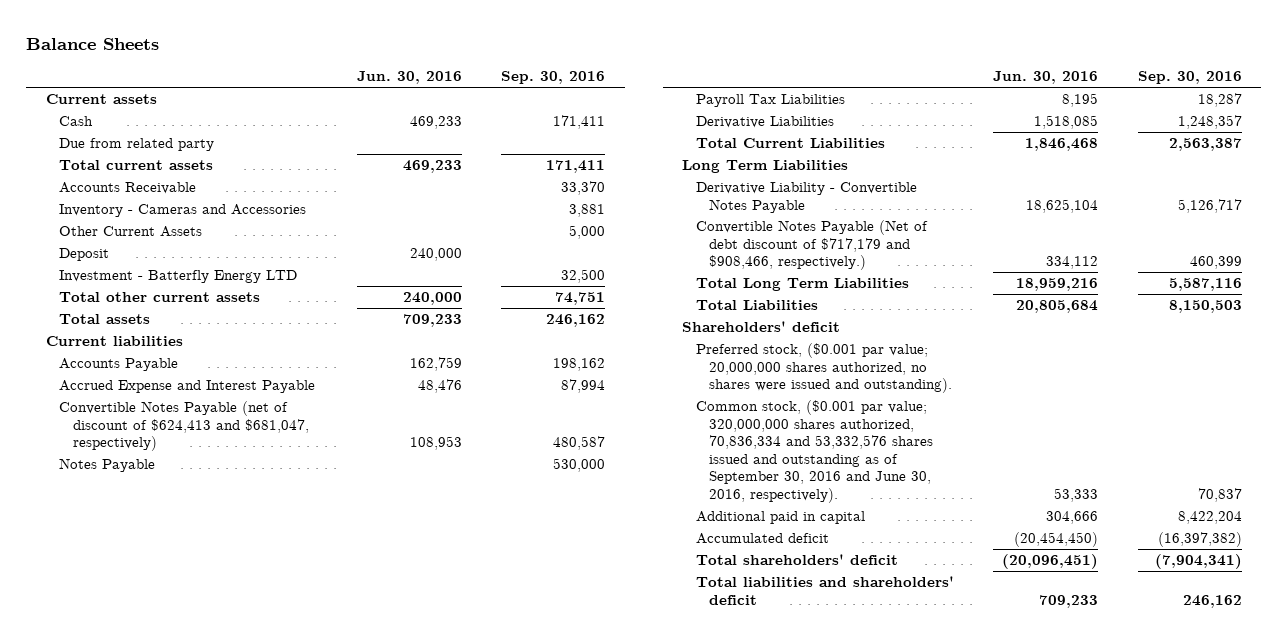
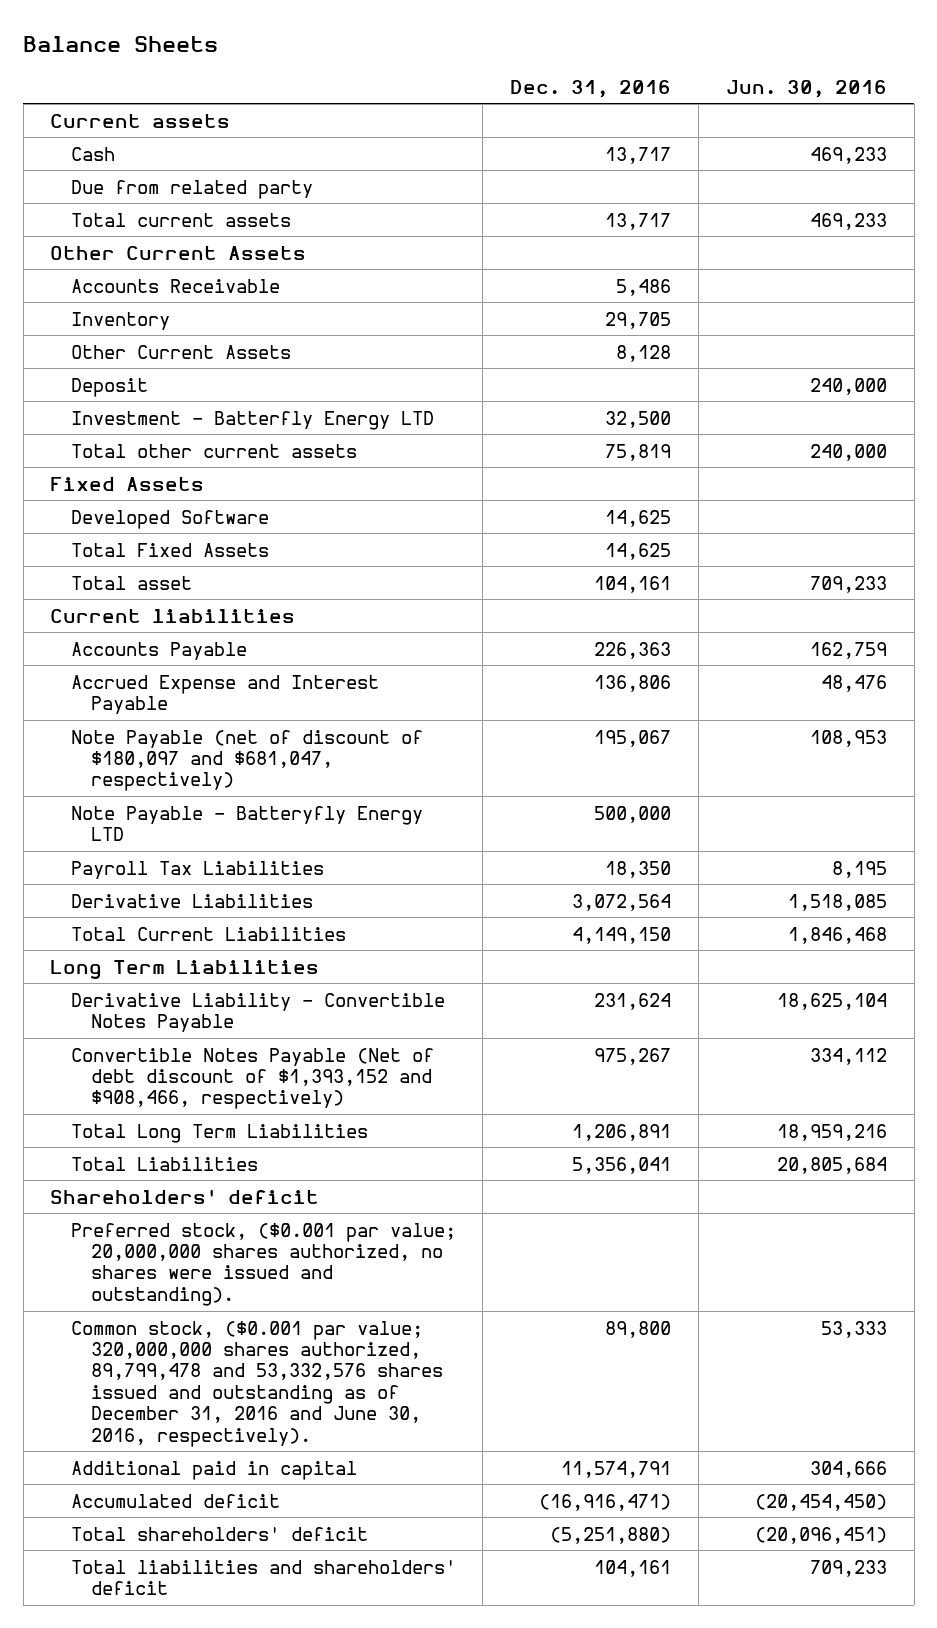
[501,71,606,85] Sep. 30, 2016 -> none
none -> [510,79,672,98] Dec. 31, 2016
none -> [50,245,307,260] Other Current Assets
[59,204,307,218] Inventory - Cameras and Accessories -> [70,311,170,330] Inventory
none -> [50,476,205,491] Fixed Assets
none -> [70,509,269,529] Developed Software
none -> [70,542,269,557] Total Fixed Assets
[59,314,151,325] Total assets -> [70,575,192,590] Total asset
[59,401,309,452] Convertible Notes Payable (net of discount of $624,413 and $681,047, respectively) -> [70,729,423,792] Note Payable (net of discount of $180,097 and $681,047, respectively)
[59,458,156,473] Notes Payable -> [70,805,423,842] Note Payable - Batteryfly Energy LTD
[695,220,928,271] Convertible Notes Payable (Net of debt discount of $717,179 and $908,466, respectively.) -> [70,1047,434,1110] Convertible Notes Payable (Net of debt discount of $1,393,152 and $908,466, respectively)
[695,400,934,503] Common stock, ($0.001 par value; 320,000,000 shares authorized, 70,836,334 and 53,332,576 shares issued and outstanding as of September 30, 2016 and June 30, 2016, respectively). -> [70,1320,443,1447] Common stock, ($0.001 par value; 320,000,000 shares authorized, 89,799,478 and 53,332,576 shares issued and outstanding as of December 31, 2016 and June 30, 2016, respectively).

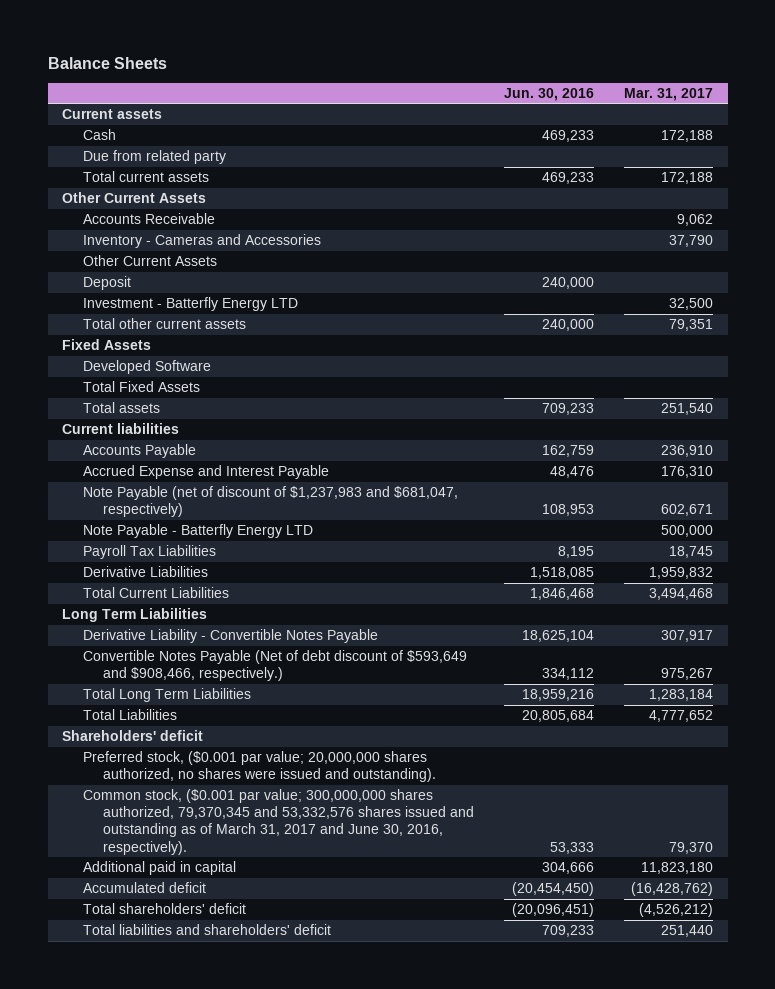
[510,79,672,98] Dec. 31, 2016 -> none
none -> [623,87,713,101] Mar. 31, 2017
[70,311,170,330] Inventory -> [82,233,321,248] Inventory - Cameras and Accessories
[70,575,192,590] Total asset -> [82,401,160,413] Total assets
[70,729,423,792] Note Payable (net of discount of $180,097 and $681,047, respectively) -> [82,485,458,518] Note Payable (net of discount of $1,237,983 and $681,047, respectively)
[70,805,423,842] Note Payable - Batteryfly Energy LTD -> [82,523,313,538] Note Payable - Batterfly Energy LTD
[70,1047,434,1110] Convertible Notes Payable (Net of debt discount of $1,393,152 and $908,466, respectively) -> [82,649,467,682] Convertible Notes Payable (Net of debt discount of $593,649 and $908,466, respectively.)
[70,1320,443,1447] Common stock, ($0.001 par value; 320,000,000 shares authorized, 89,799,478 and 53,332,576 shares issued and outstanding as of December 31, 2016 and June 30, 2016, respectively). -> [82,788,475,855] Common stock, ($0.001 par value; 300,000,000 shares authorized, 79,370,345 and 53,332,576 shares issued and outstanding as of March 31, 2017 and June 30, 2016, respectively).

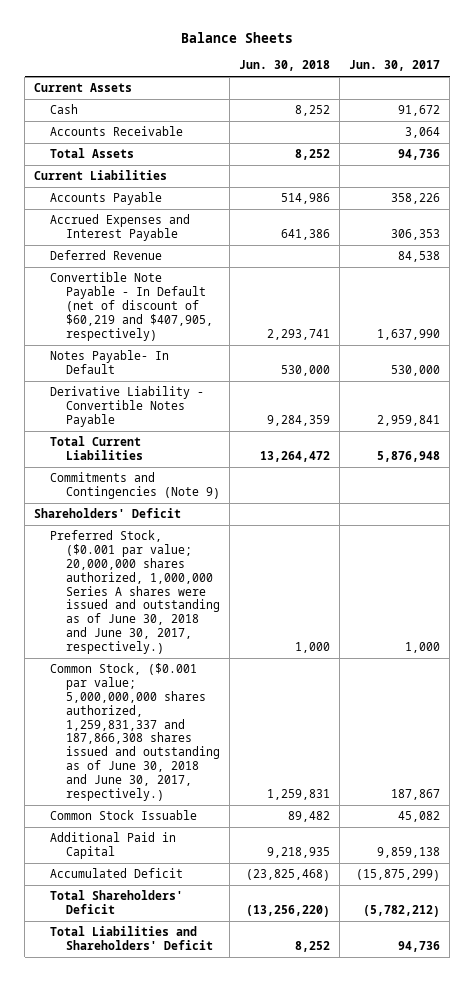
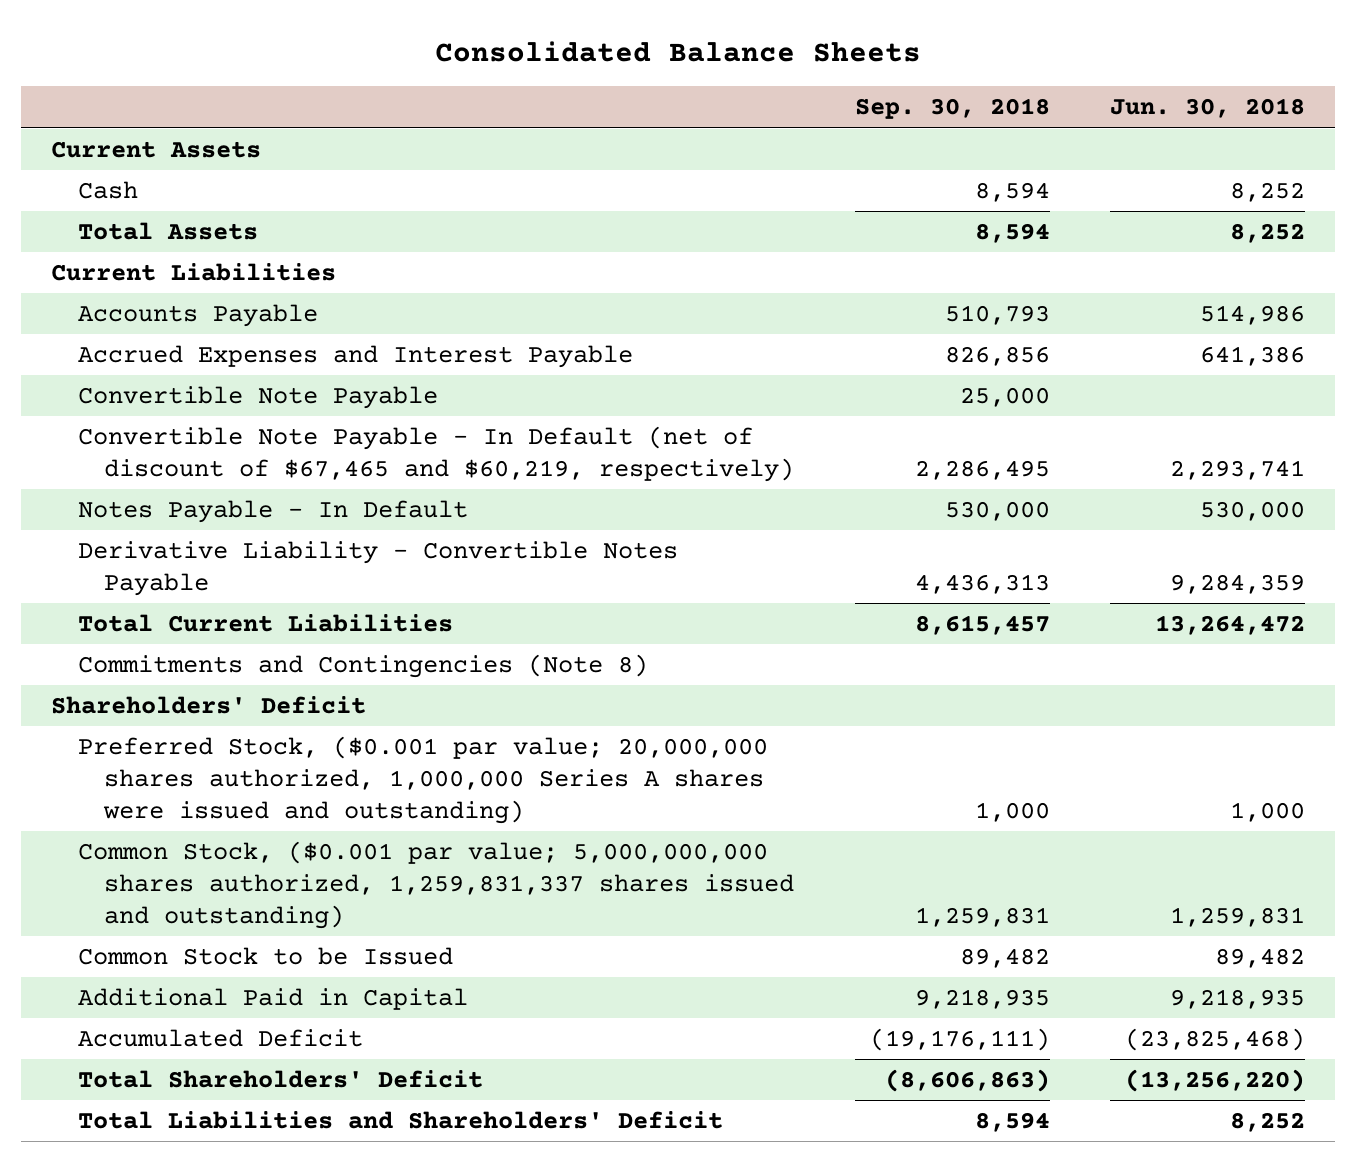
[181,31,294,43] Balance Sheets -> [435,40,922,62] Consolidated Balance Sheets
[349,60,441,72] Jun. 30, 2017 -> none
none -> [854,98,1050,120] Sep. 30, 2018
[50,126,184,137] Accounts Receivable -> none
[50,250,163,261] Deferred Revenue -> none
none -> [77,386,438,410] Convertible Note Payable
[50,272,214,341] Convertible Note Payable - In Default (net of discount of $60,219 and $407,905, respectively) -> [77,426,795,483] Convertible Note Payable - In Default (net of discount of $67,465 and $60,219, respectively)
[50,350,170,375] Notes Payable- In Default -> [77,500,468,524] Notes Payable - In Default
[50,472,221,500] Commitments and Contingencies (Note 9) -> [77,654,648,679] Commitments and Contingencies (Note 8)
[50,530,221,654] Preferred Stock, ($0.001 par value; 20,000,000 shares authorized, 1,000,000 Series A shares were issued and outstanding as of June 30, 2018 and June 30, 2017, respectively.) -> [77,736,768,825] Preferred Stock, ($0.001 par value; 20,000,000 shares authorized, 1,000,000 Series A shares were issued and outstanding)
[50,663,221,801] Common Stock, ($0.001 par value; 5,000,000,000 shares authorized, 1,259,831,337 and 187,866,308 shares issued and outstanding as of June 30, 2018 and June 30, 2017, respectively.) -> [77,841,795,930] Common Stock, ($0.001 par value; 5,000,000,000 shares authorized, 1,259,831,337 shares issued and outstanding)
[50,810,198,821] Common Stock Issuable -> [77,947,453,966] Common Stock to be Issued

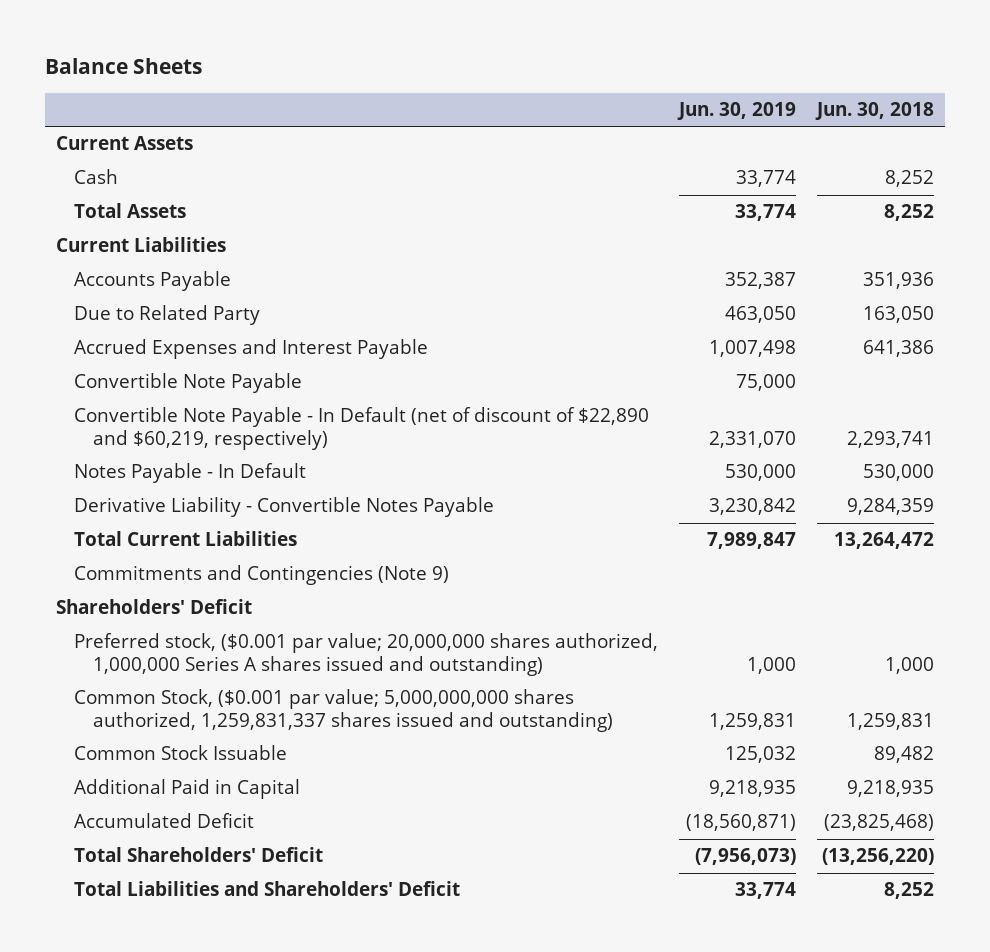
[435,40,922,62] Consolidated Balance Sheets -> [45,58,203,75] Balance Sheets
[854,98,1050,120] Sep. 30, 2018 -> none
none -> [677,101,797,120] Jun. 30, 2019
[1199,305,1305,326] 514,986 -> [863,272,935,290] 351,936
none -> [74,305,261,326] Due to Related Party
[77,426,795,483] Convertible Note Payable - In Default (net of discount of $67,465 and $60,219, respectively) -> [74,407,650,451] Convertible Note Payable - In Default (net of discount of $22,890 and $60,219, respectively)
[77,654,648,679] Commitments and Contingencies (Note 8) -> [74,565,450,586] Commitments and Contingencies (Note 9)
[77,736,768,825] Preferred Stock, ($0.001 par value; 20,000,000 shares authorized, 1,000,000 Series A shares were issued and outstanding) -> [74,633,659,677] Preferred stock, ($0.001 par value; 20,000,000 shares authorized, 1,000,000 Series A shares issued and outstanding)
[77,947,453,966] Common Stock to be Issued -> [74,745,288,761] Common Stock Issuable

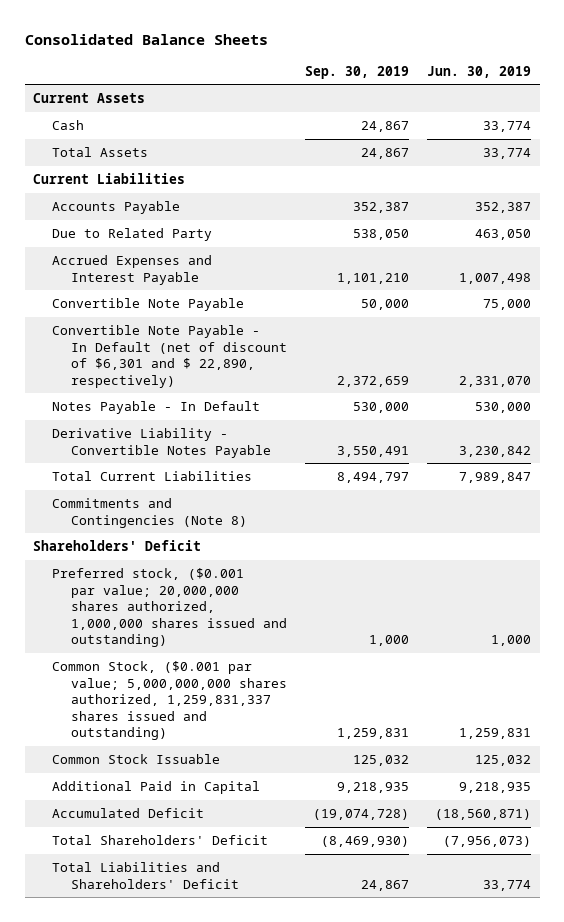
[45,58,203,75] Balance Sheets -> [24,33,268,45] Consolidated Balance Sheets
[815,101,935,120] Jun. 30, 2018 -> none
none -> [304,65,409,79] Sep. 30, 2019
[74,407,650,451] Convertible Note Payable - In Default (net of discount of $22,890 and $60,219, respectively) -> [52,324,288,388] Convertible Note Payable - In Default (net of discount of $6,301 and $ 22,890, respectively)
[74,565,450,586] Commitments and Contingencies (Note 9) -> [52,497,248,528] Commitments and Contingencies (Note 8)
[74,633,659,677] Preferred stock, ($0.001 par value; 20,000,000 shares authorized, 1,000,000 Series A shares issued and outstanding) -> [52,567,288,648] Preferred stock, ($0.001 par value; 20,000,000 shares authorized, 1,000,000 shares issued and outstanding)

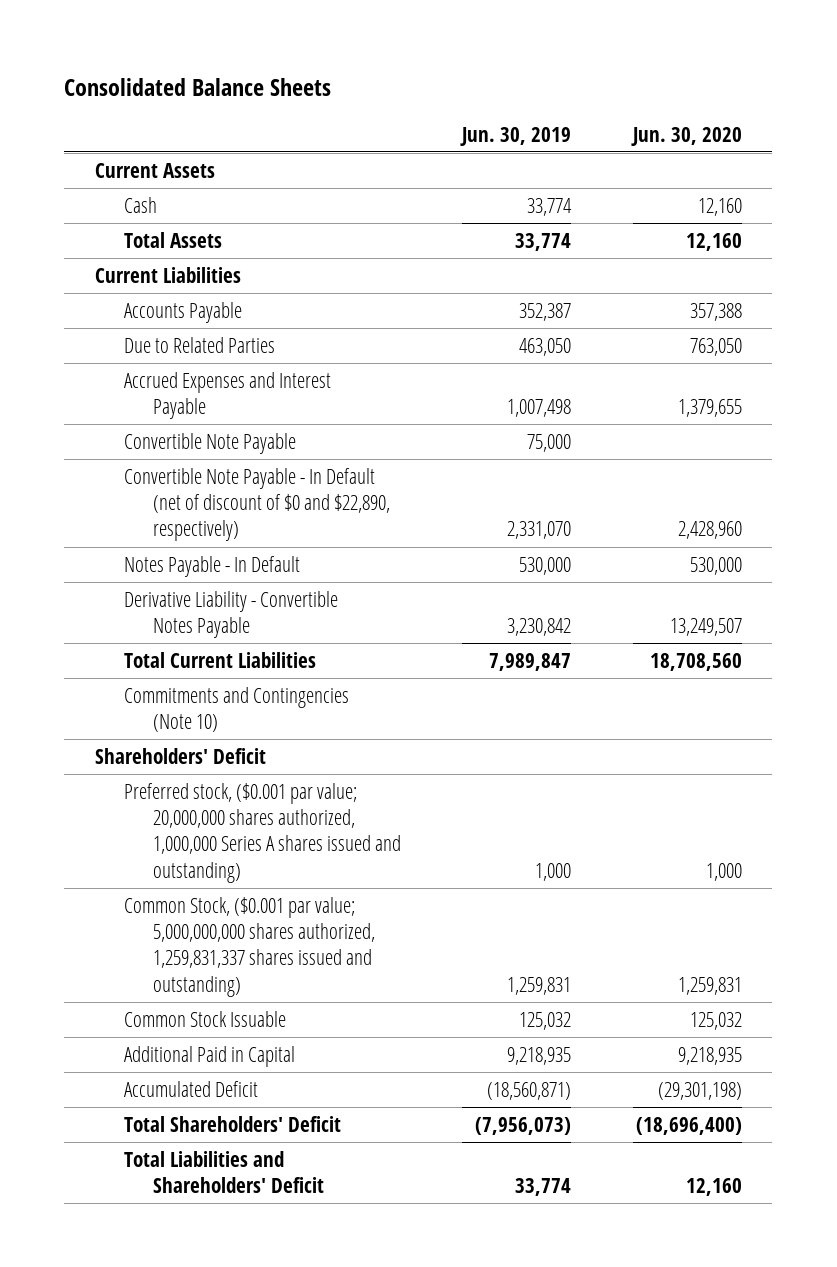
[304,65,409,79] Sep. 30, 2019 -> none
none -> [630,126,742,146] Jun. 30, 2020
[52,227,213,241] Due to Related Party -> [124,336,276,353] Due to Related Parties
[52,324,288,388] Convertible Note Payable - In Default (net of discount of $6,301 and $ 22,890, respectively) -> [124,467,391,542] Convertible Note Payable - In Default (net of discount of $0 and $22,890, respectively)
[52,497,248,528] Commitments and Contingencies (Note 8) -> [124,686,350,733] Commitments and Contingencies (Note 10)
[52,567,288,648] Preferred stock, ($0.001 par value; 20,000,000 shares authorized, 1,000,000 shares issued and outstanding) -> [124,782,402,883] Preferred stock, ($0.001 par value; 20,000,000 shares authorized, 1,000,000 Series A shares issued and outstanding)

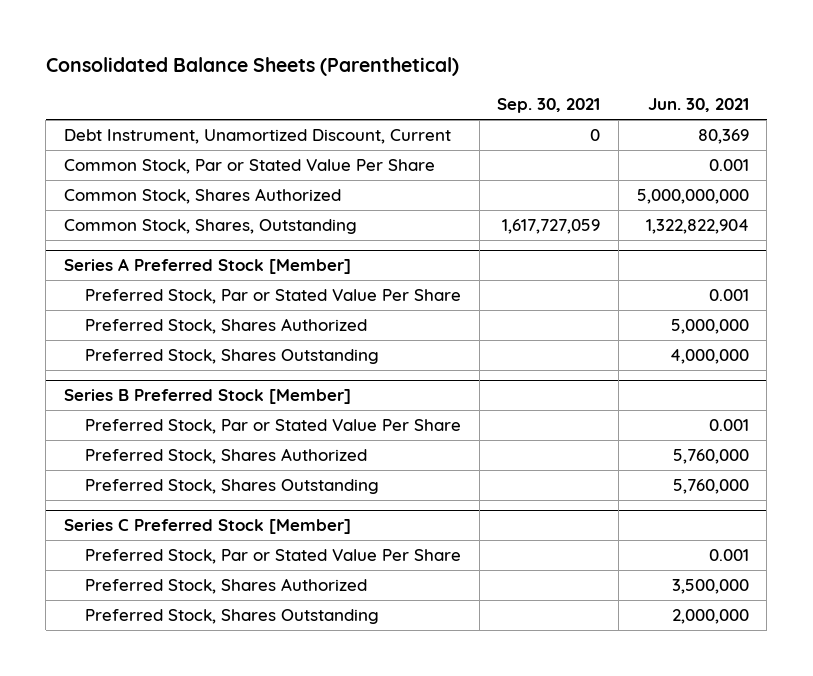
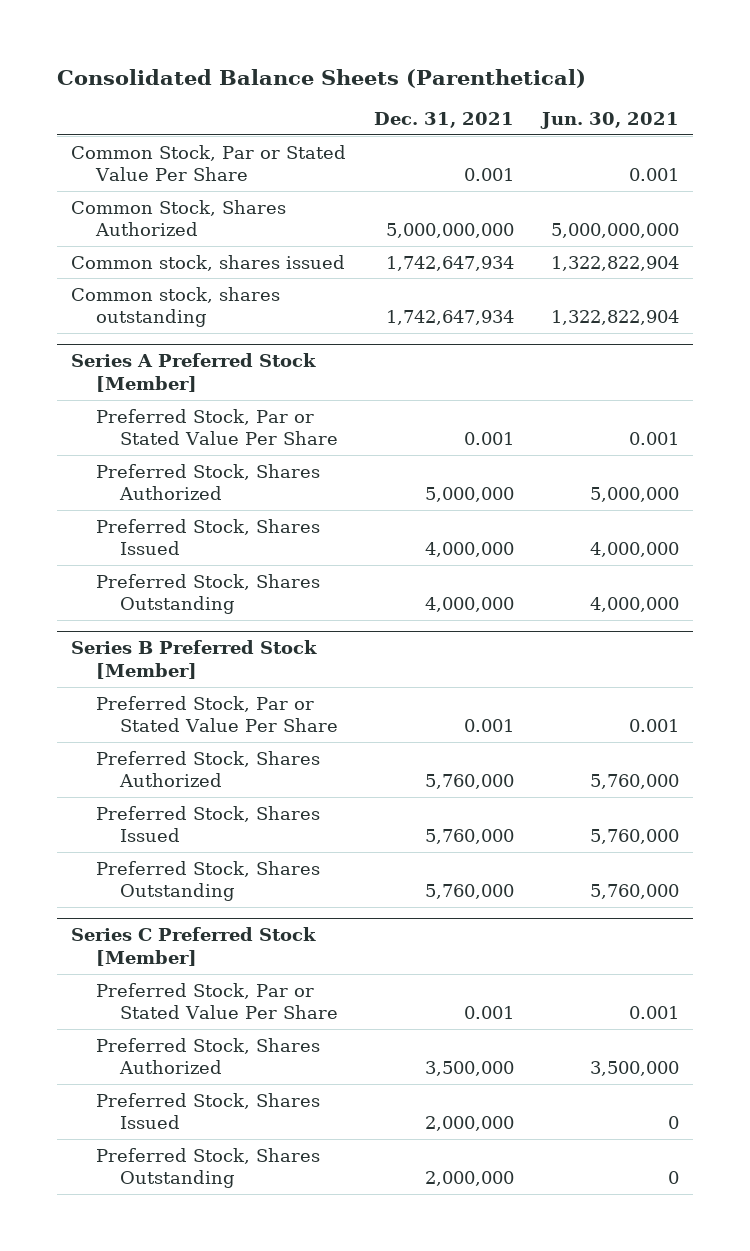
[497,98,601,114] Sep. 30, 2021 -> none
none -> [373,111,514,128] Dec. 31, 2021
[64,128,452,144] Debt Instrument, Unamortized Discount, Current -> none
none -> [71,254,346,271] Common stock, shares issued
[64,218,358,234] Common Stock, Shares, Outstanding -> [71,286,281,328] Common stock, shares outstanding
none -> [95,518,320,556] Preferred Stock, Shares Issued
none -> [95,805,320,843] Preferred Stock, Shares Issued
none -> [95,1092,320,1130] Preferred Stock, Shares Issued
[671,608,749,624] 2,000,000 -> [667,1171,679,1185] 0

